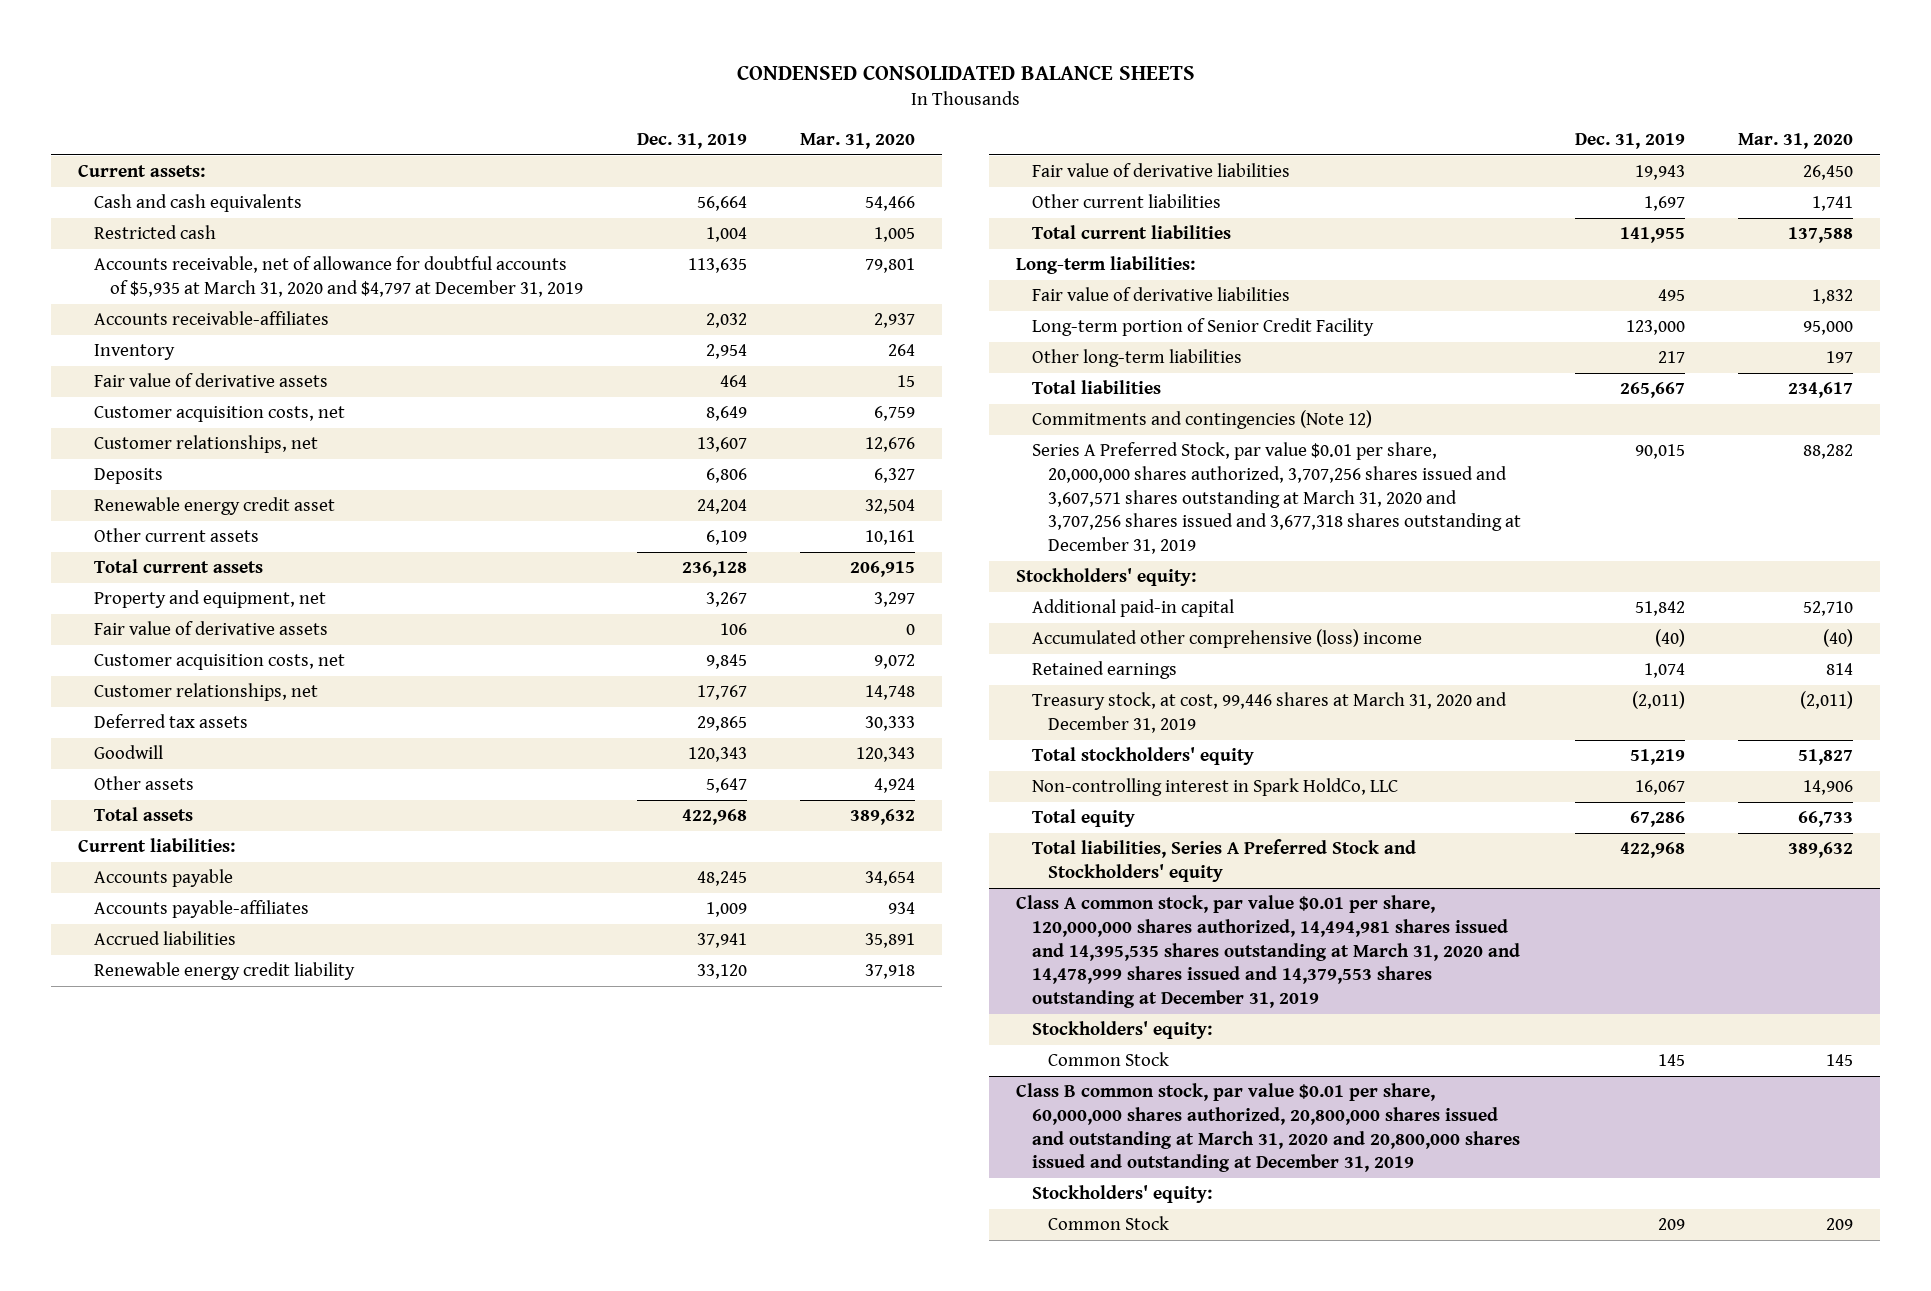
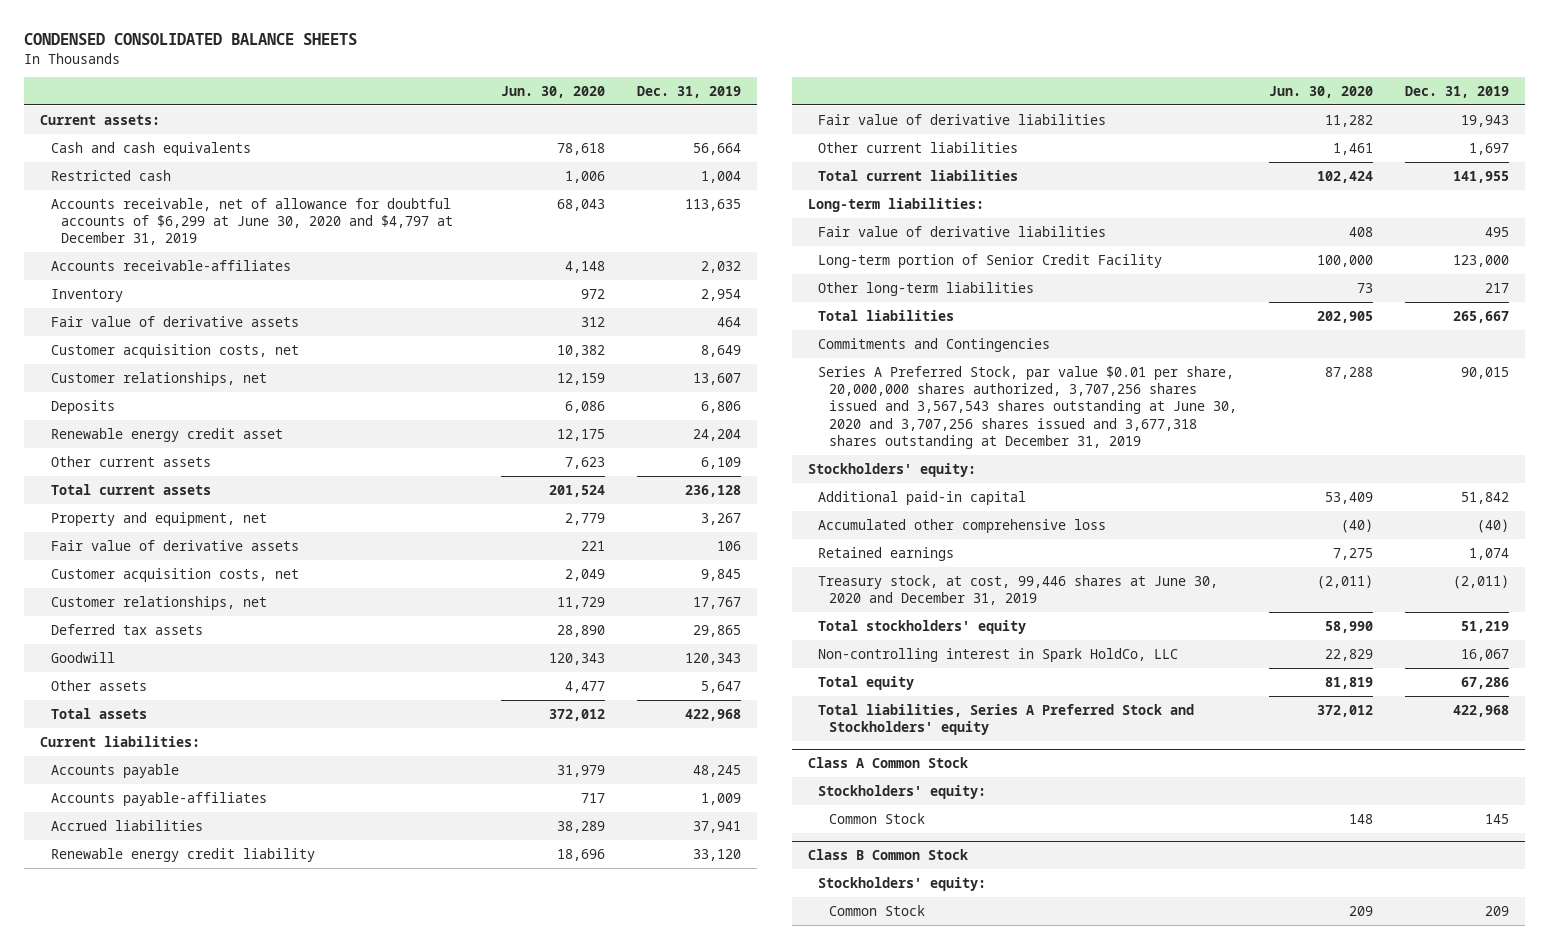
[800,133,916,150] Mar. 31, 2020 -> none
none -> [501,86,606,99] Jun. 30, 2020
[93,256,583,297] Accounts receivable, net of allowance for doubtful accounts of $5,935 at March 31, 2020 and $4,797 at December 31, 2019 -> [50,197,454,246] Accounts receivable, net of allowance for doubtful accounts of $6,299 at June 30, 2020 and $4,797 at December 31, 2019
[1031,410,1372,430] Commitments and contingencies (Note 12) -> [818,337,1051,352] Commitments and Contingencies
[1031,442,1521,554] Series A Preferred Stock, par value $0.01 per share, 20,000,000 shares authorized, 3,707,256 shares issued and 3,607,571 shares outstanding at March 31, 2020 and 3,707,256 shares issued and 3,677,318 shares outstanding at December 31, 2019 -> [818,365,1237,449] Series A Preferred Stock, par value $0.01 per share, 20,000,000 shares authorized, 3,707,256 shares issued and 3,567,543 shares outstanding at June 30, 2020 and 3,707,256 shares issued and 3,677,318 shares outstanding at December 31, 2019
[1031,629,1422,649] Accumulated other comprehensive (loss) income -> [818,518,1107,533] Accumulated other comprehensive loss
[1031,692,1507,733] Treasury stock, at cost, 99,446 shares at March 31, 2020 and December 31, 2019 -> [818,574,1219,605] Treasury stock, at cost, 99,446 shares at June 30, 2020 and December 31, 2019
[1015,895,1520,1008] Class A common stock, par value $0.01 per share, 120,000,000 shares authorized, 14,494,981 shares issued and 14,395,535 shares outstanding at March 31, 2020 and 14,478,999 shares issued and 14,379,553 shares outstanding at December 31, 2019 -> [807,757,968,769] Class A Common Stock
[1015,1083,1520,1173] Class B common stock, par value $0.01 per share, 60,000,000 shares authorized, 20,800,000 shares issued and outstanding at March 31, 2020 and 20,800,000 shares issued and outstanding at December 31, 2019 -> [807,849,968,861] Class B Common Stock

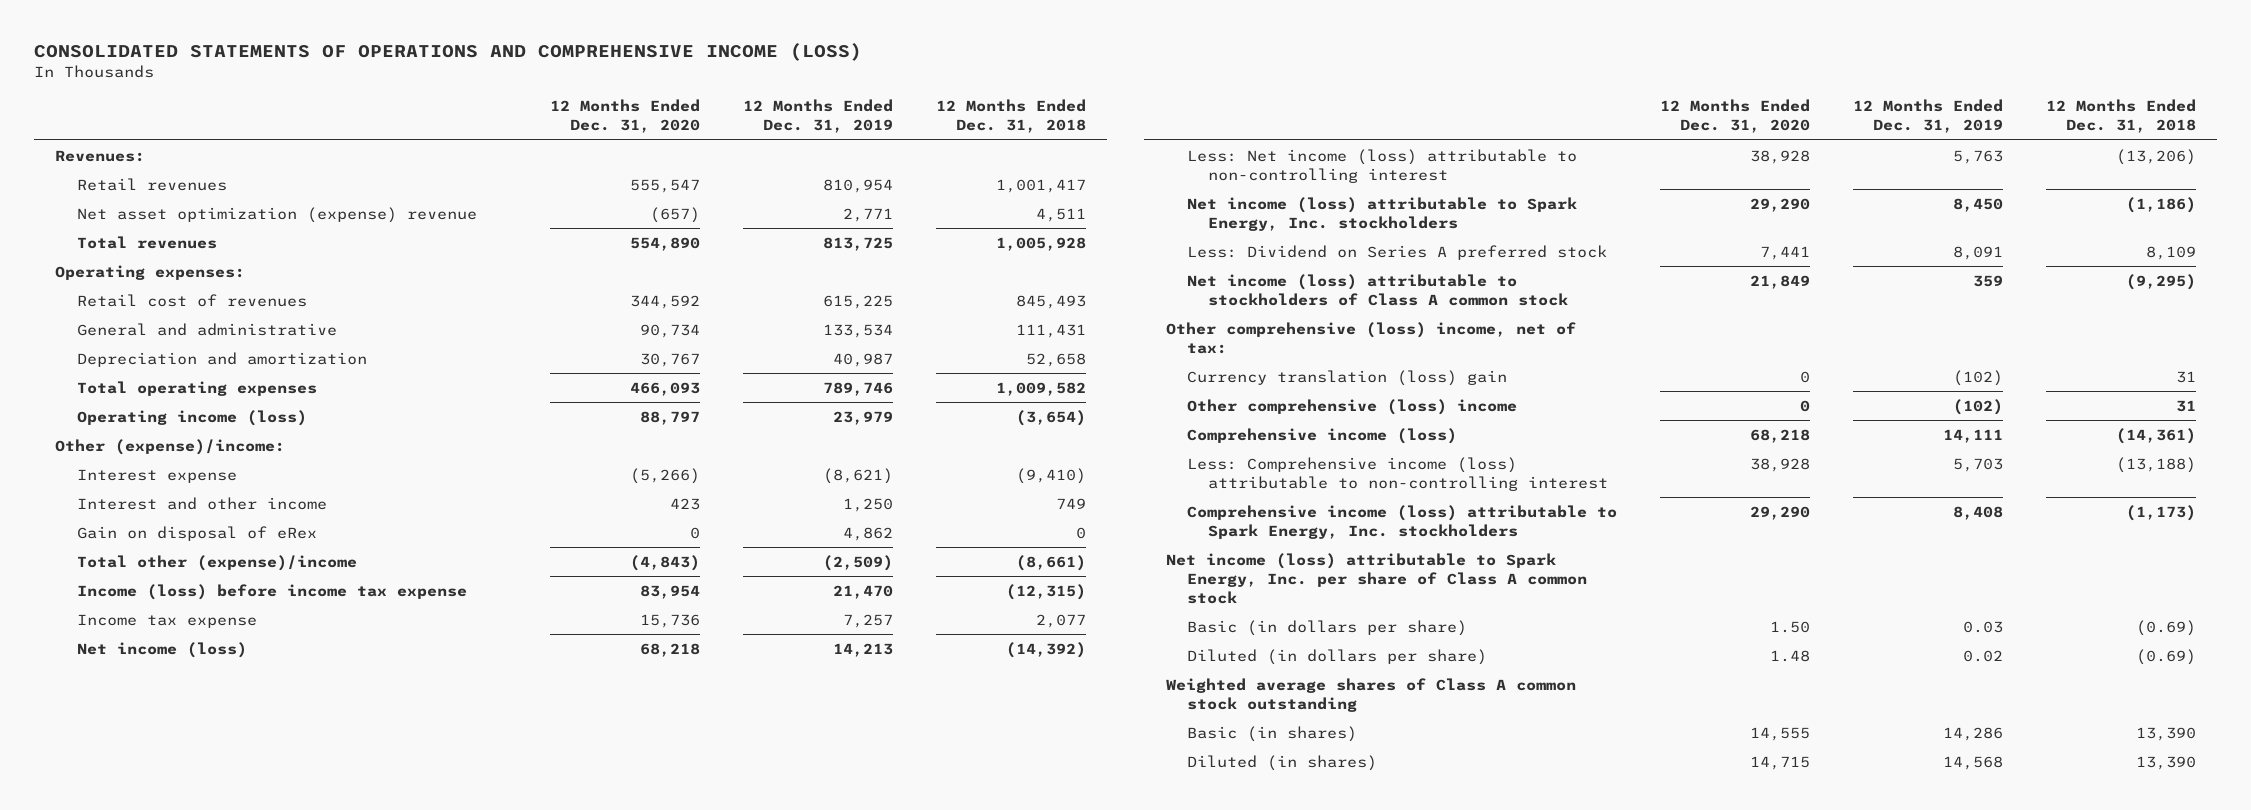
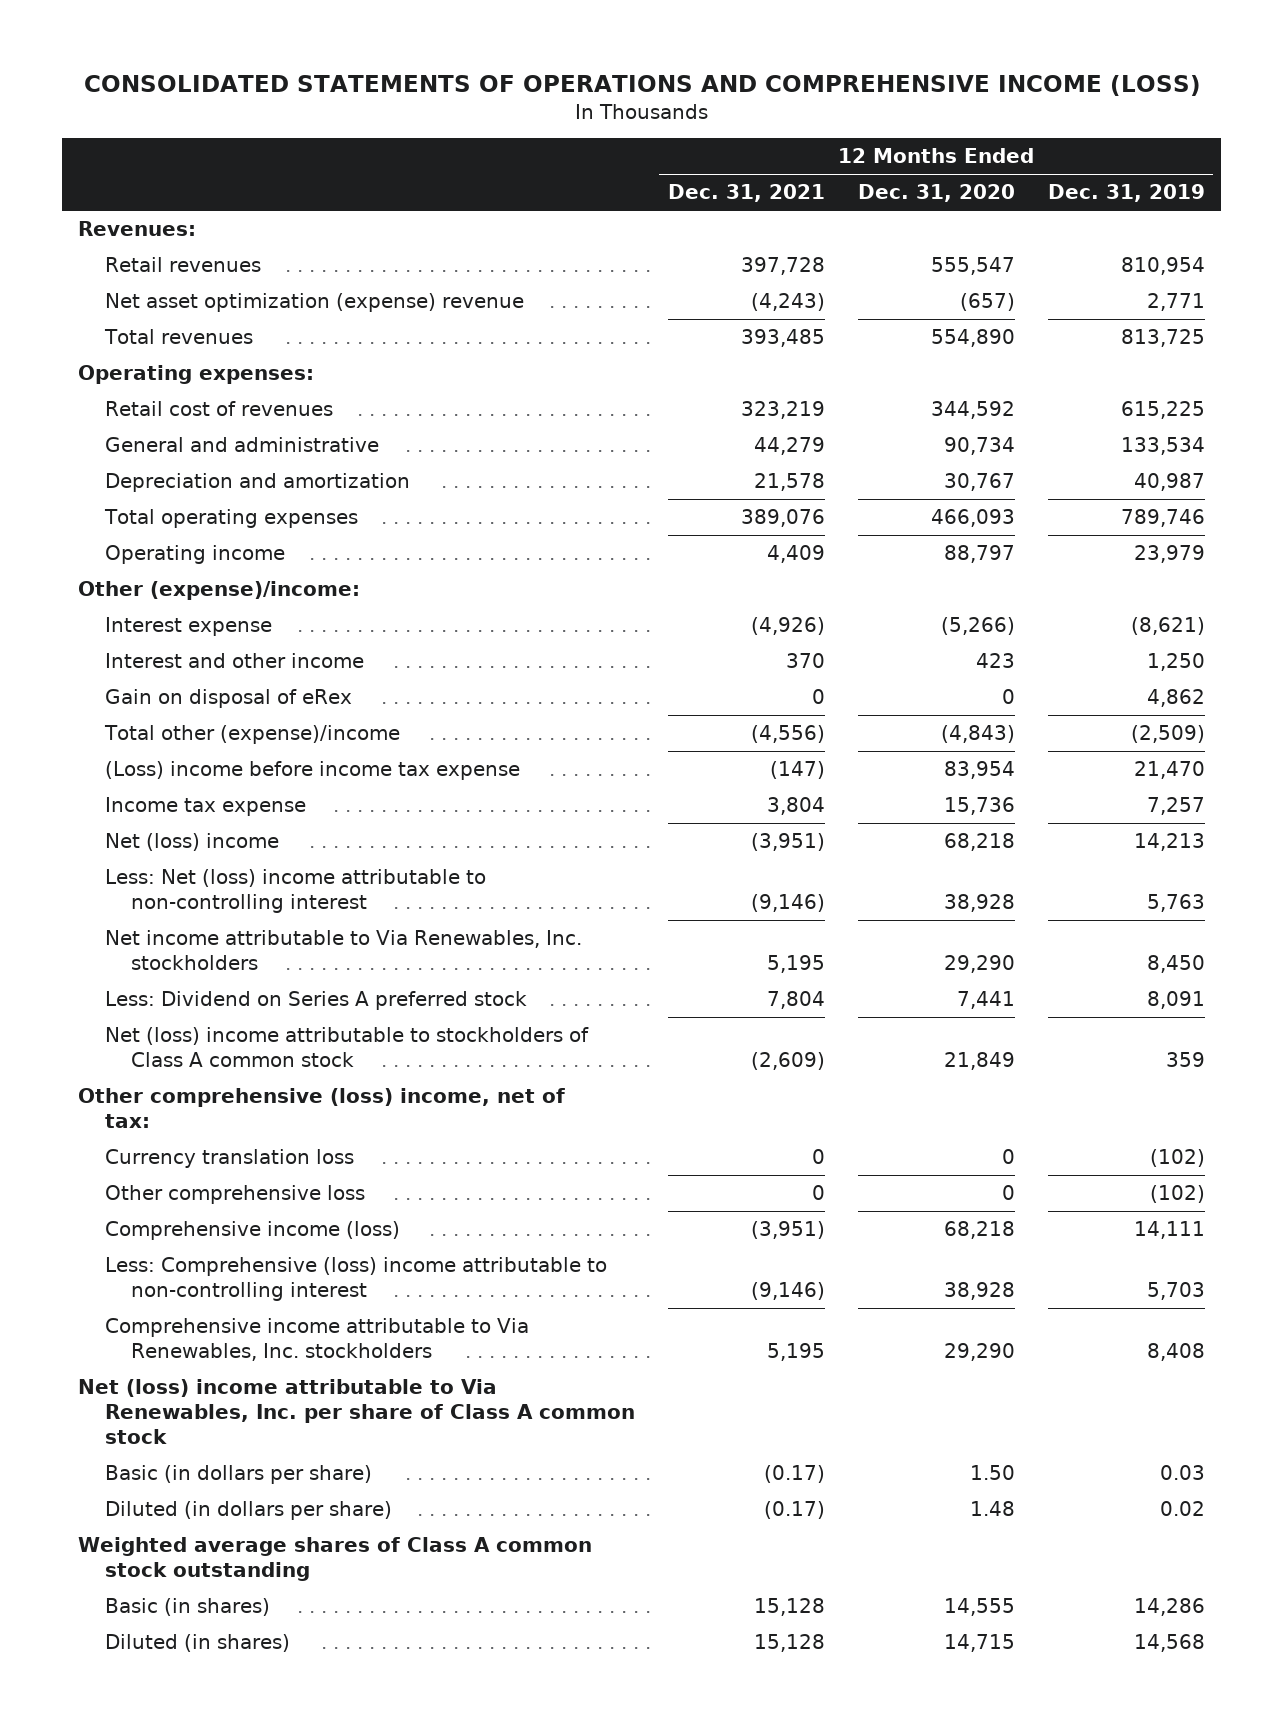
[935,99,1086,134] 12 Months Ended Dec. 31, 2018 -> none
none -> [667,184,825,203] Dec. 31, 2021
[76,409,307,426] Operating income (loss) -> [104,545,285,565] Operating income
[76,583,467,600] Income (loss) before income tax expense -> [104,761,520,781] (Loss) income before income tax expense
[76,641,247,658] Net income (loss) -> [104,833,279,852] Net (loss) income
[1186,148,1577,183] Less: Net income (loss) attributable to non-controlling interest -> [104,869,486,914] Less: Net (loss) income attributable to non-controlling interest
[1186,196,1577,231] Net income (loss) attributable to Spark Energy, Inc. stockholders -> [104,930,582,971] Net income attributable to Via Renewables, Inc. stockholders
[1186,273,1569,306] Net income (loss) attributable to stockholders of Class A common stock -> [104,1027,589,1068] Net (loss) income attributable to stockholders of Class A common stock
[1186,369,1507,386] Currency translation (loss) gain -> [104,1149,354,1169] Currency translation loss
[1186,398,1517,415] Other comprehensive (loss) income -> [104,1185,365,1205] Other comprehensive loss
[1186,456,1609,491] Less: Comprehensive income (loss) attributable to non-controlling interest -> [104,1257,607,1302] Less: Comprehensive (loss) income attributable to non-controlling interest
[1186,504,1617,539] Comprehensive income (loss) attributable to Spark Energy, Inc. stockholders -> [104,1318,529,1362] Comprehensive income attributable to Via Renewables, Inc. stockholders
[1165,552,1587,604] Net income (loss) attributable to Spark Energy, Inc. per share of Class A common stock -> [78,1379,635,1445] Net (loss) income attributable to Via Renewables, Inc. per share of Class A common stock

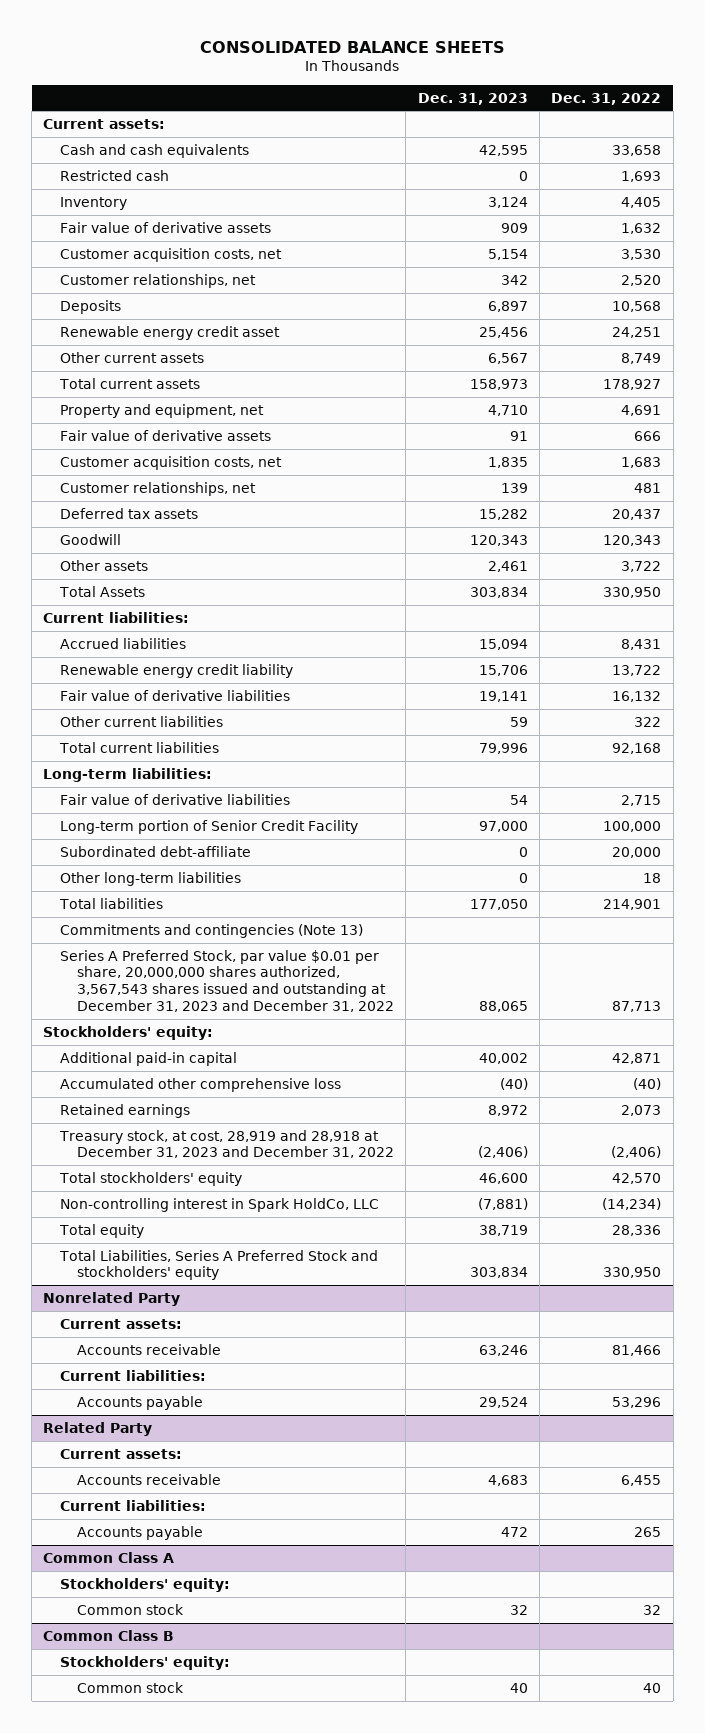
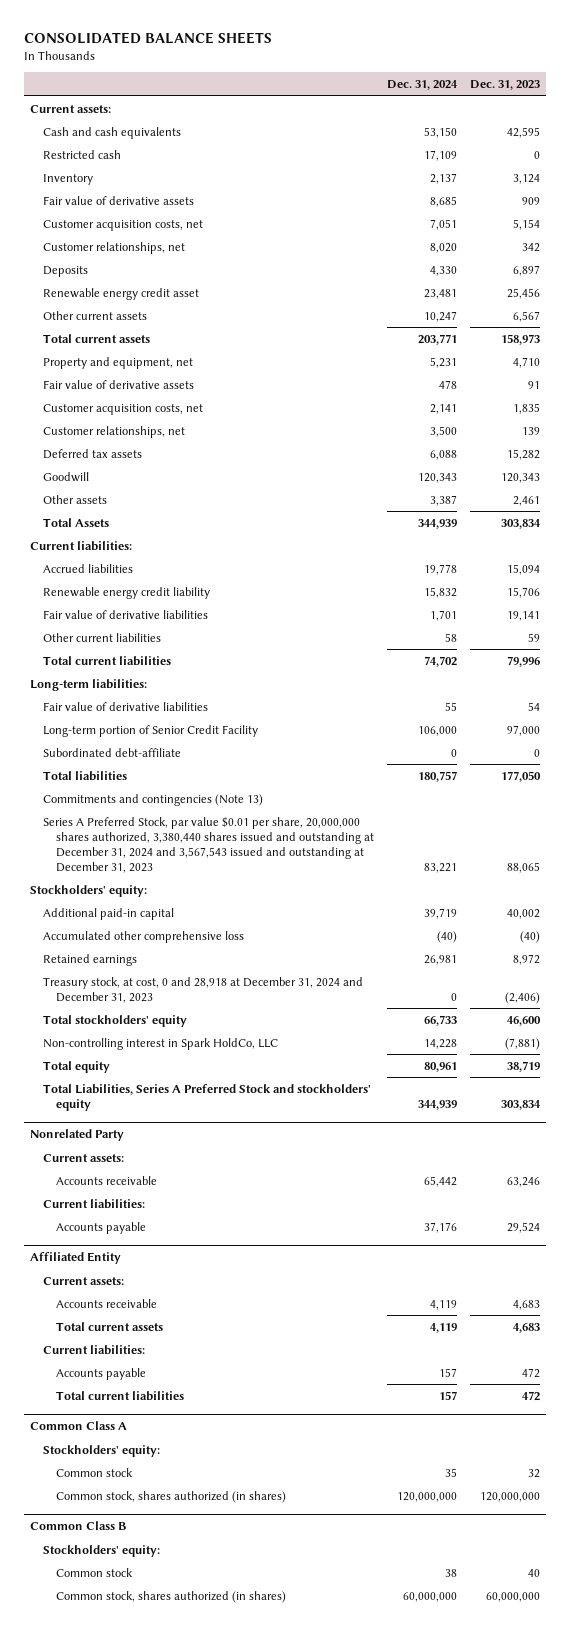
[551,92,662,105] Dec. 31, 2022 -> none
none -> [386,80,458,91] Dec. 31, 2024
[60,871,242,886] Other long-term liabilities -> none
[60,949,395,1012] Series A Preferred Stock, par value $0.01 per share, 20,000,000 shares authorized, 3,567,543 shares issued and outstanding at December 31, 2023 and December 31, 2022 -> [43,816,374,873] Series A Preferred Stock, par value $0.01 per share, 20,000,000 shares authorized, 3,380,440 shares issued and outstanding at December 31, 2024 and 3,567,543 issued and outstanding at December 31, 2023
[59,1129,395,1159] Treasury stock, at cost, 28,919 and 28,918 at December 31, 2023 and December 31, 2022 -> [43,976,364,1003] Treasury stock, at cost, 0 and 28,918 at December 31, 2024 and December 31, 2023
[43,1421,153,1436] Related Party -> none
none -> [30,1252,122,1265] Affiliated Entity
none -> [55,1321,163,1331] Total current assets
none -> [55,1390,184,1401] Total current liabilities
none -> [55,1490,286,1503] Common stock, shares authorized (in shares)
none -> [55,1590,286,1603] Common stock, shares authorized (in shares)

